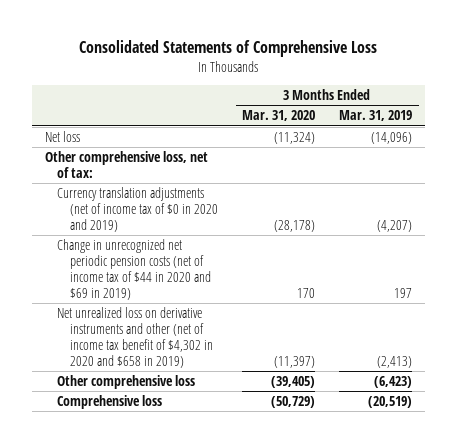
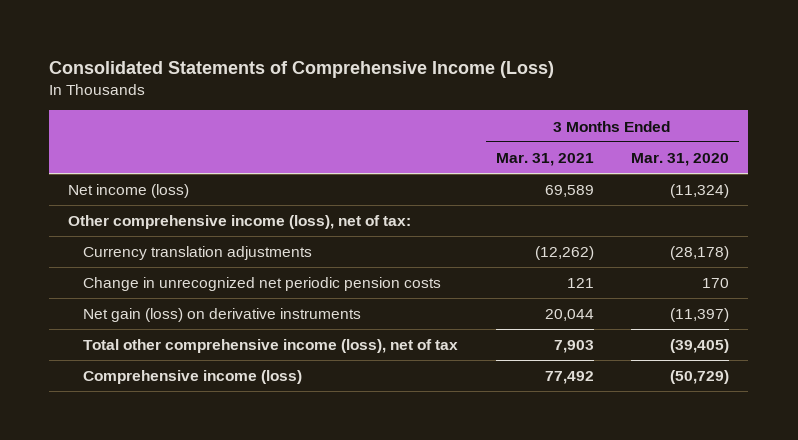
[79,40,378,58] Consolidated Statements of Comprehensive Loss -> [49,60,555,78] Consolidated Statements of Comprehensive Income (Loss)
[339,110,413,122] Mar. 31, 2019 -> none
none -> [495,153,594,167] Mar. 31, 2021
[44,130,80,142] Net loss -> [68,184,190,199] Net income (loss)
[44,150,208,178] Other comprehensive loss, net of tax: -> [68,215,412,230] Other comprehensive income (loss), net of tax:
[57,186,218,232] Currency translation adjustments (net of income tax of $0 in 2020 and 2019) -> [82,246,312,261] Currency translation adjustments
[57,238,211,300] Change in unrecognized net periodic pension costs (net of income tax of $44 in 2020 and $69 in 2019) -> [82,277,441,292] Change in unrecognized net periodic pension costs
[57,306,213,368] Net unrealized loss on derivative instruments and other (net of income tax benefit of $4,302 in 2020 and $658 in 2019) -> [82,308,361,323] Net gain (loss) on derivative instruments
[57,374,196,389] Other comprehensive loss -> [82,339,458,354] Total other comprehensive income (loss), net of tax
[57,394,163,409] Comprehensive loss -> [82,370,302,385] Comprehensive income (loss)

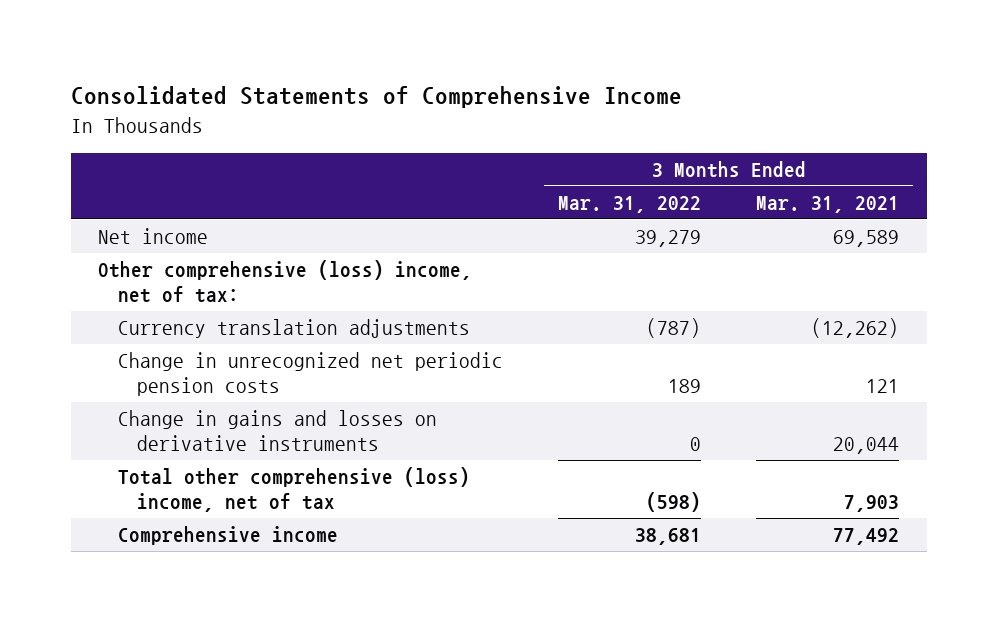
[49,60,555,78] Consolidated Statements of Comprehensive Income (Loss) -> [70,86,682,109] Consolidated Statements of Comprehensive Income
[631,153,730,167] Mar. 31, 2020 -> none
none -> [557,196,701,214] Mar. 31, 2022
[68,184,190,199] Net income (loss) -> [98,228,209,245] Net income
[68,215,412,230] Other comprehensive income (loss), net of tax: -> [98,260,473,303] Other comprehensive (loss) income, net of tax:
[82,308,361,323] Net gain (loss) on derivative instruments -> [117,410,437,451] Change in gains and losses on derivative instruments
[82,339,458,354] Total other comprehensive income (loss), net of tax -> [117,467,470,512] Total other comprehensive (loss) income, net of tax
[82,370,302,385] Comprehensive income (loss) -> [117,526,338,546] Comprehensive income

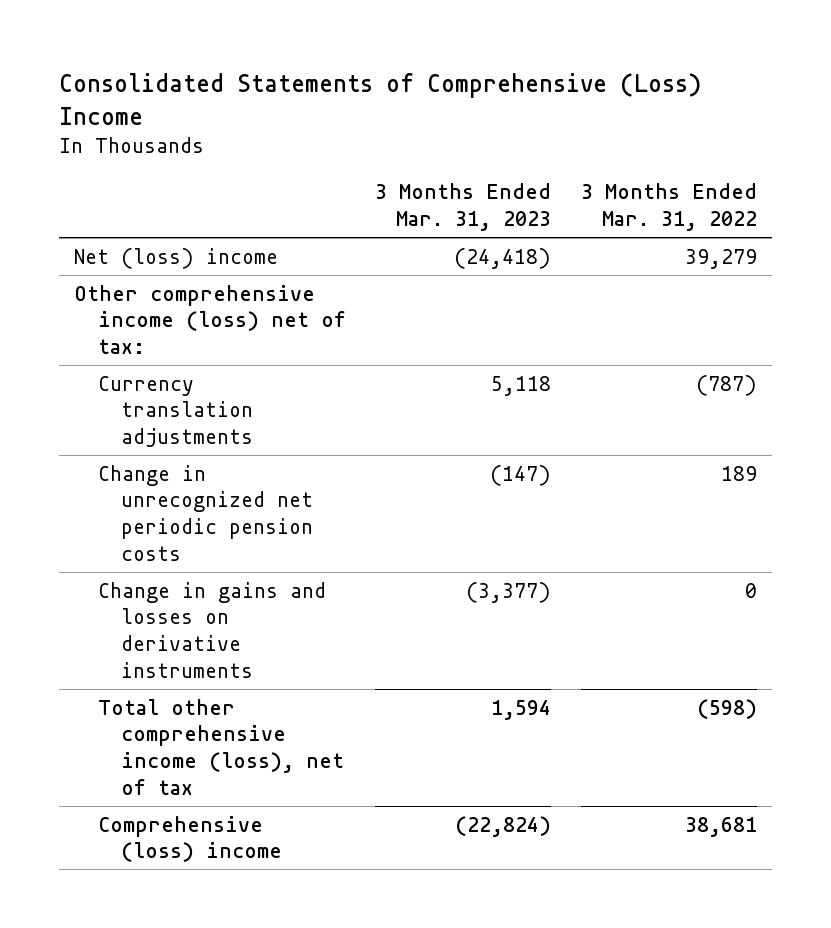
[70,86,682,109] Consolidated Statements of Comprehensive Income -> [59,72,702,125] Consolidated Statements of Comprehensive (Loss) Income
[756,196,900,214] Mar. 31, 2021 -> none
none -> [375,183,552,232] 3 Months Ended Mar. 31, 2023
[98,228,209,245] Net income -> [74,247,279,269] Net (loss) income
[98,260,473,303] Other comprehensive (loss) income, net of tax: -> [74,284,346,354] Other comprehensive income (loss) net of tax:
[117,467,470,512] Total other comprehensive (loss) income, net of tax -> [97,698,344,795] Total other comprehensive income (loss), net of tax
[117,526,338,546] Comprehensive income -> [97,815,282,863] Comprehensive (loss) income

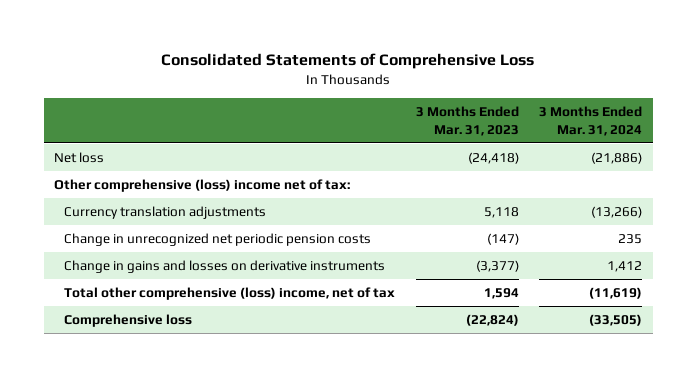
[59,72,702,125] Consolidated Statements of Comprehensive (Loss) Income -> [161,53,535,70] Consolidated Statements of Comprehensive Loss
[580,183,757,232] 3 Months Ended Mar. 31, 2022 -> none
none -> [539,105,643,136] 3 Months Ended Mar. 31, 2024
[74,247,279,269] Net (loss) income -> [54,152,105,164] Net loss
[74,284,346,354] Other comprehensive income (loss) net of tax: -> [54,179,351,193] Other comprehensive (loss) income net of tax:
[97,698,344,795] Total other comprehensive income (loss), net of tax -> [64,287,396,301] Total other comprehensive (loss) income, net of tax
[97,815,282,863] Comprehensive (loss) income -> [64,314,193,328] Comprehensive loss

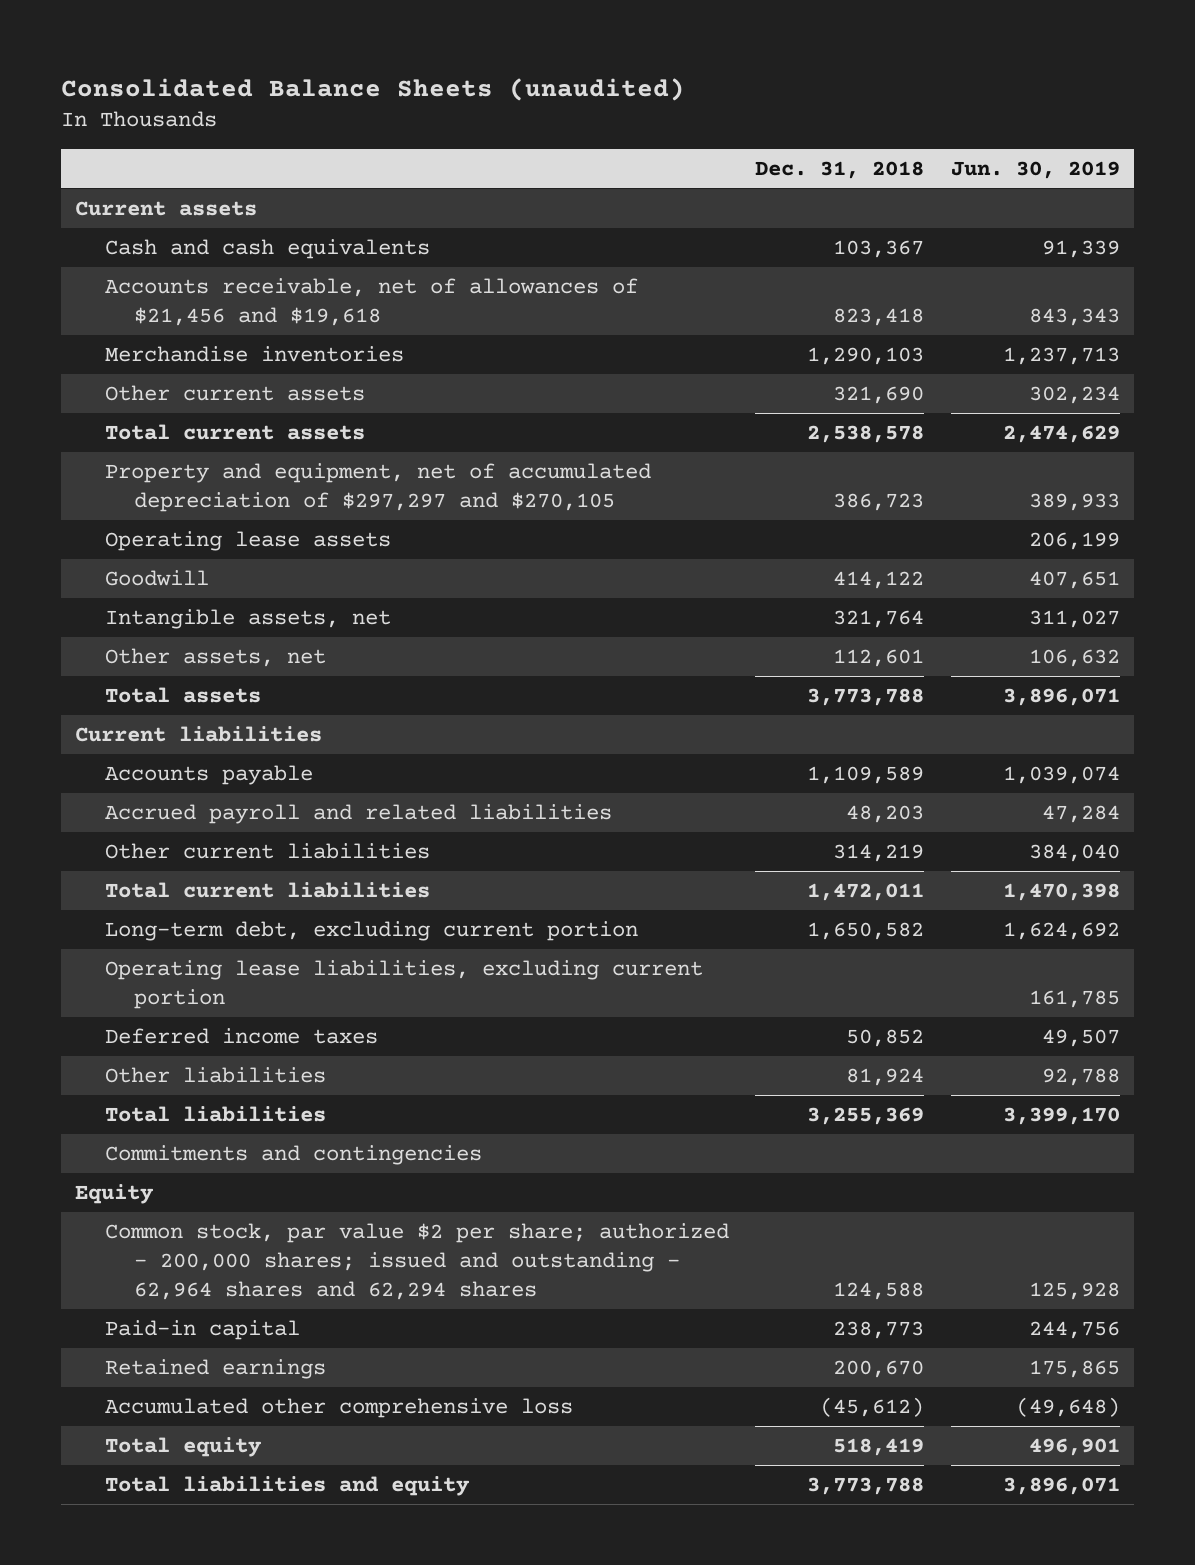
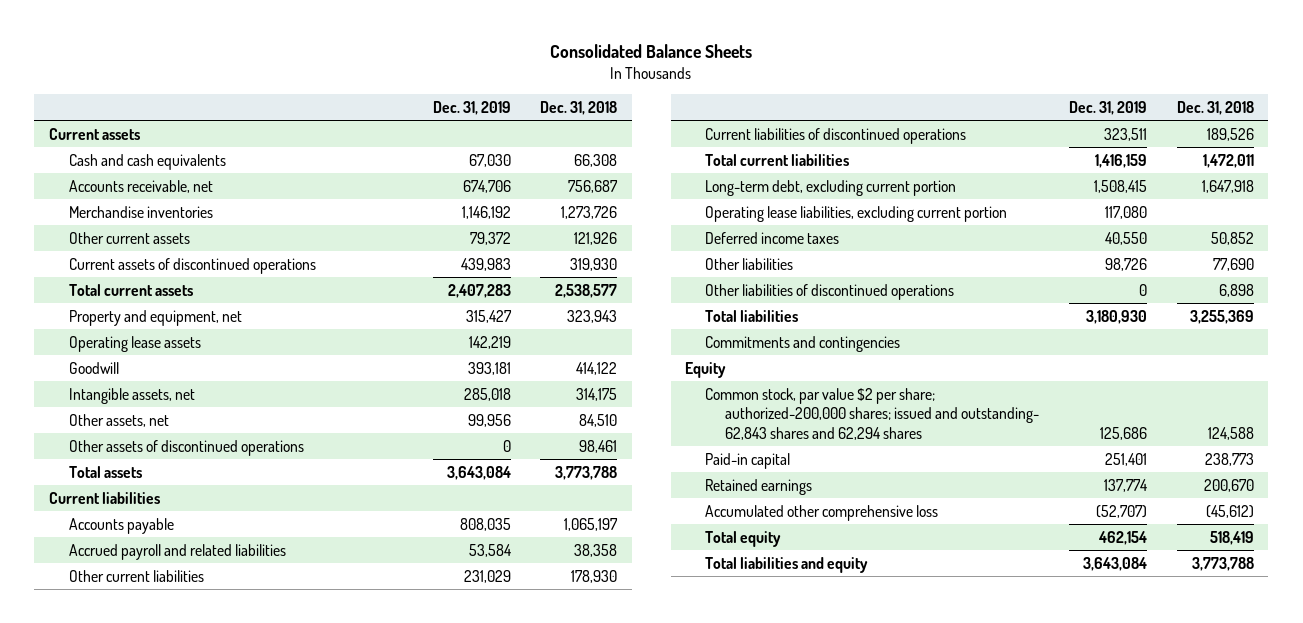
[61,78,686,102] Consolidated Balance Sheets (unaudited) -> [550,44,753,59] Consolidated Balance Sheets
[951,160,1121,179] Jun. 30, 2019 -> none
none -> [432,100,511,115] Dec. 31, 2019
[833,240,925,259] 103,367 -> [574,153,618,167] 66,308
[104,278,638,326] Accounts receivable, net of allowances of $21,456 and $19,618 -> [69,179,214,193] Accounts receivable, net
[833,307,925,326] 823,418 -> [568,179,619,193] 756,687
[807,347,925,366] 1,290,103 -> [561,205,618,219] 1,273,726
[833,386,925,405] 321,690 -> [574,231,618,245] 121,926
none -> [69,257,317,274] Current assets of discontinued operations
[807,425,925,444] 2,538,578 -> [555,283,618,298] 2,538,577
[104,463,651,512] Property and equipment, net of accumulated depreciation of $297,297 and $270,105 -> [69,309,243,326] Property and equipment, net
[833,492,925,511] 386,723 -> [567,309,618,323] 323,943
[833,610,925,629] 321,764 -> [576,387,618,401] 314,175
[833,649,925,668] 112,601 -> [579,413,618,427] 84,510
none -> [69,439,305,456] Other assets of discontinued operations
[807,766,925,785] 1,109,589 -> [564,517,619,531] 1,065,197
[846,805,925,824] 48,203 -> [574,543,618,557] 38,358
[833,844,925,863] 314,219 -> [571,569,618,583] 178,930
none -> [705,127,967,144] Current liabilities of discontinued operations
[807,922,925,941] 1,650,582 -> [1201,179,1254,193] 1,647,918
[846,1068,925,1087] 81,924 -> [1212,257,1254,271] 77,690
none -> [705,283,955,300] Other liabilities of discontinued operations
[104,1223,729,1300] Common stock, par value $2 per share; authorized - 200,000 shares; issued and outstanding - 62,964 shares and 62,294 shares -> [705,387,1040,440] Common stock, par value $2 per share; authorized-200,000 shares; issued and outstanding- 62,843 shares and 62,294 shares

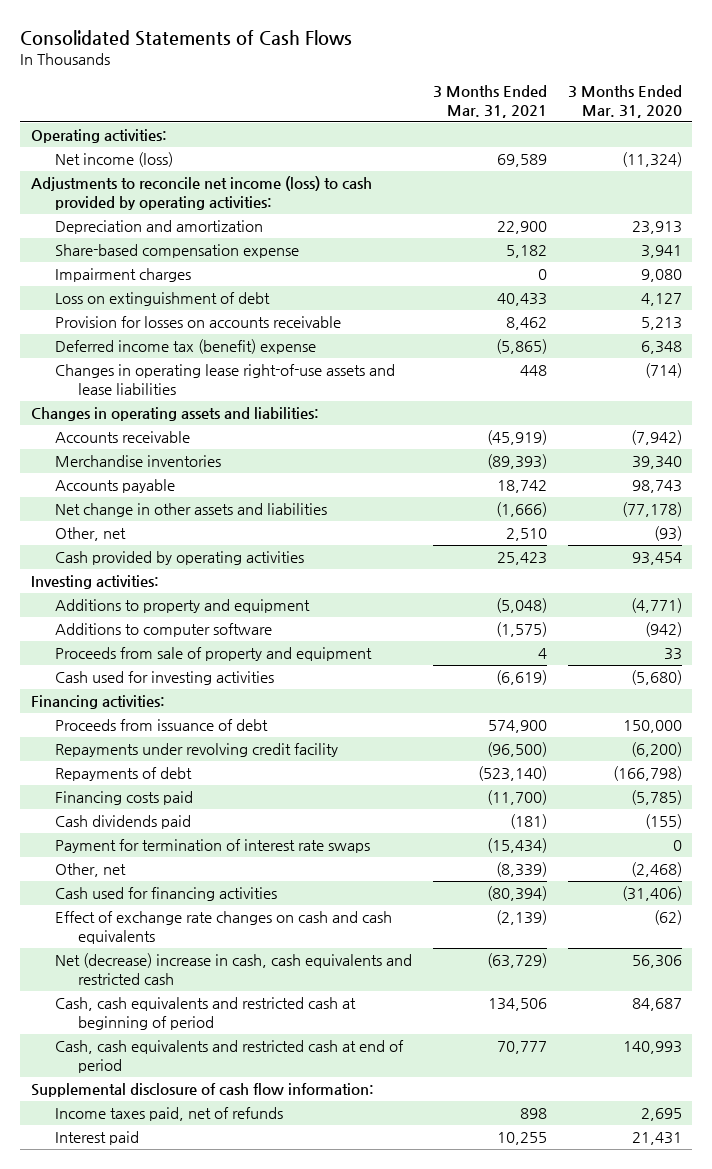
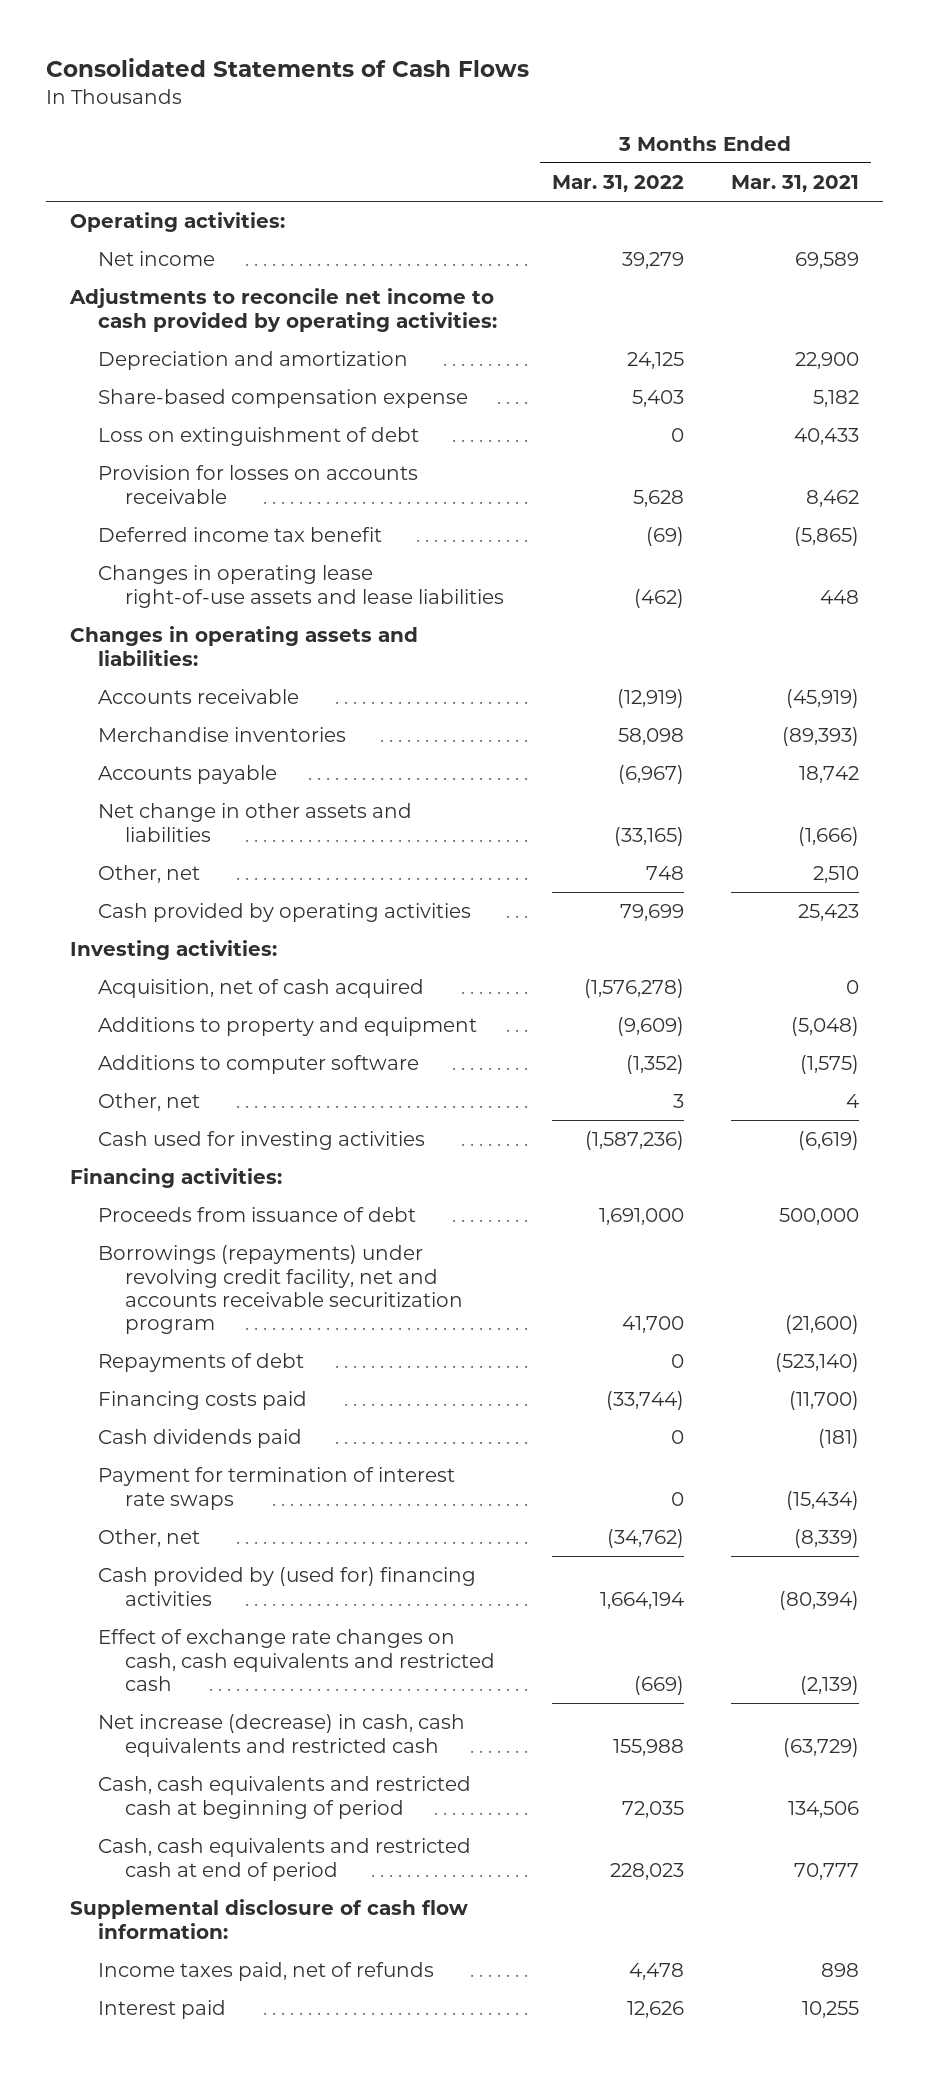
[567,85,682,119] 3 Months Ended Mar. 31, 2020 -> none
none -> [551,175,684,193] Mar. 31, 2022
[54,152,173,168] Net income (loss) -> [97,251,215,267] Net income
[30,176,372,211] Adjustments to reconcile net income (loss) to cash provided by operating activities: -> [68,288,497,332] Adjustments to reconcile net income to cash provided by operating activities:
[54,268,191,283] Impairment charges -> none
[54,339,316,355] Deferred income tax (benefit) expense -> [97,527,382,543] Deferred income tax benefit
none -> [97,979,424,999] Acquisition, net of cash acquired
[54,647,372,662] Proceeds from sale of property and equipment -> none
none -> [97,1093,200,1112] Other, net
[487,720,547,734] 574,900 -> [778,1208,859,1226] 500,000
[54,743,338,758] Repayments under revolving credit facility -> [97,1245,464,1335] Borrowings (repayments) under revolving credit facility, net and accounts receivable securitization program
[486,742,547,758] (96,500) -> [784,1315,859,1335] (21,600)
[54,887,277,902] Cash used for financing activities -> [97,1567,476,1606] Cash provided by (used for) financing activities
[54,911,392,945] Effect of exchange rate changes on cash and cash equivalents -> [97,1629,496,1691] Effect of exchange rate changes on cash, cash equivalents and restricted cash
[54,953,412,986] Net (decrease) increase in cash, cash equivalents and restricted cash -> [97,1714,465,1757] Net increase (decrease) in cash, cash equivalents and restricted cash

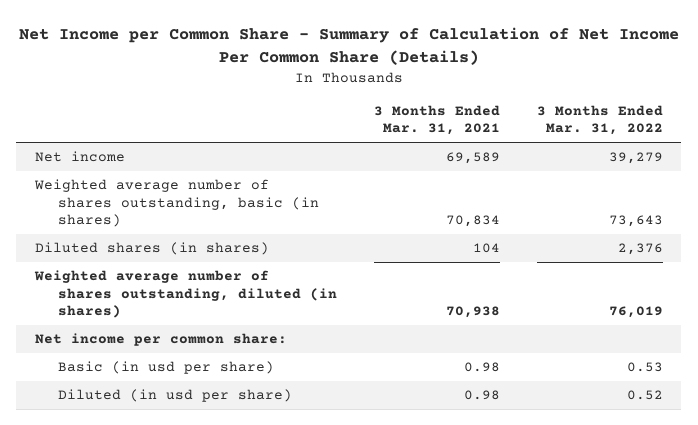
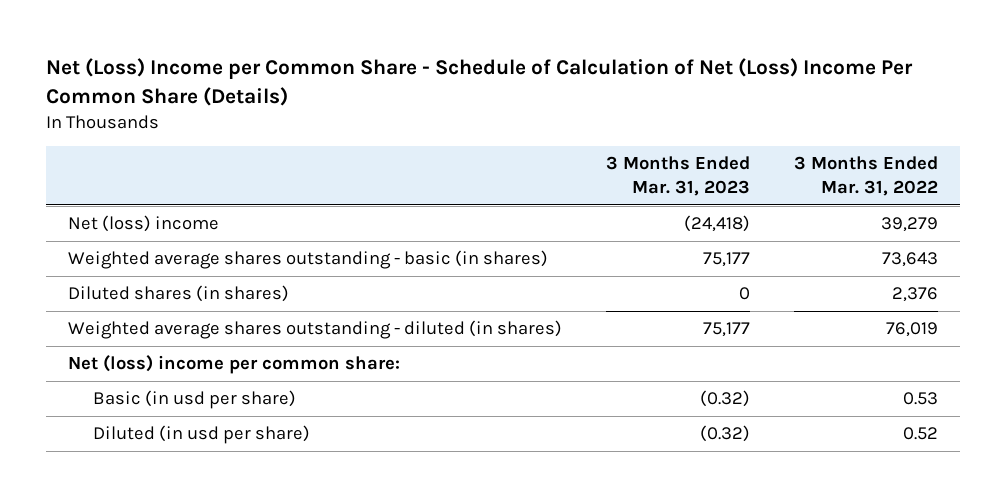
[18,27,679,66] Net Income per Common Share - Summary of Calculation of Net Income Per Common Share (Details) -> [45,58,913,106] Net (Loss) Income per Common Share - Schedule of Calculation of Net (Loss) Income Per Common Share (Details)
[373,104,500,136] 3 Months Ended Mar. 31, 2021 -> none
none -> [605,156,750,197] 3 Months Ended Mar. 31, 2023
[34,151,125,163] Net income -> [67,215,219,233] Net (loss) income
[33,179,319,228] Weighted average number of shares outstanding, basic (in shares) -> [67,250,548,270] Weighted average shares outstanding - basic (in shares)
[33,270,337,319] Weighted average number of shares outstanding, diluted (in shares) -> [67,320,562,340] Weighted average shares outstanding - diluted (in shares)
[34,333,287,347] Net income per common share: -> [67,355,400,375] Net (loss) income per common share:

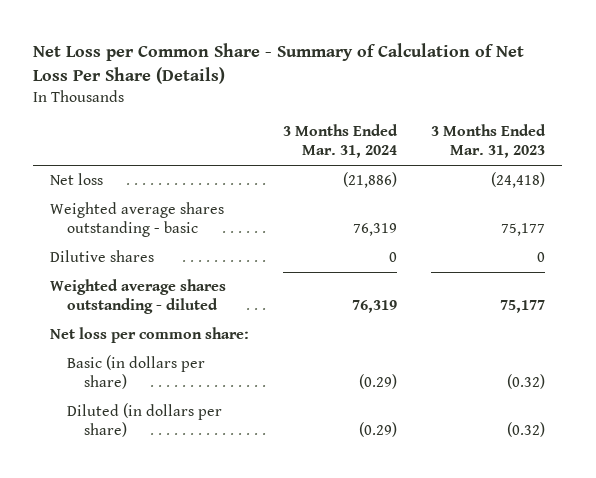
[45,58,913,106] Net (Loss) Income per Common Share - Schedule of Calculation of Net (Loss) Income Per Common Share (Details) -> [33,43,525,85] Net Loss per Common Share - Summary of Calculation of Net Loss Per Share (Details)
[794,156,939,197] 3 Months Ended Mar. 31, 2022 -> none
none -> [283,124,399,159] 3 Months Ended Mar. 31, 2024
[67,215,219,233] Net (loss) income -> [50,173,104,186] Net loss
[67,250,548,270] Weighted average shares outstanding - basic (in shares) -> [50,202,225,238] Weighted average shares outstanding - basic
[67,285,289,303] Diluted shares (in shares) -> [50,250,155,263] Dilutive shares
[67,320,562,340] Weighted average shares outstanding - diluted (in shares) -> [50,279,227,315] Weighted average shares outstanding - diluted
[67,355,400,375] Net (loss) income per common share: -> [50,327,250,344] Net loss per common share:
[93,390,297,410] Basic (in usd per share) -> [67,355,206,390] Basic (in dollars per share)
[93,425,311,445] Diluted (in usd per share) -> [67,403,223,438] Diluted (in dollars per share)

